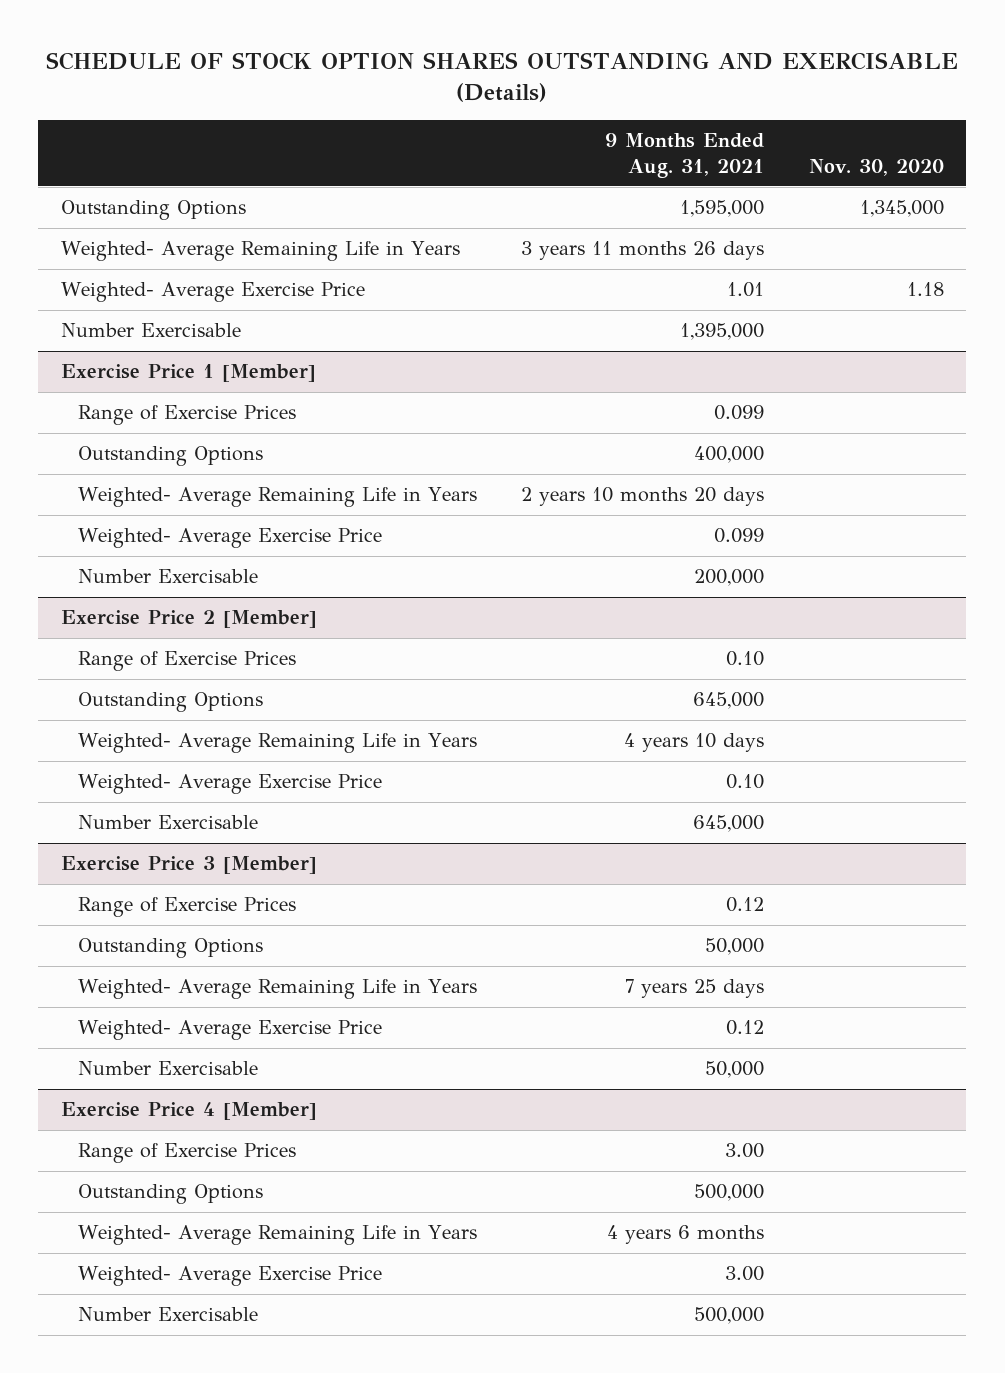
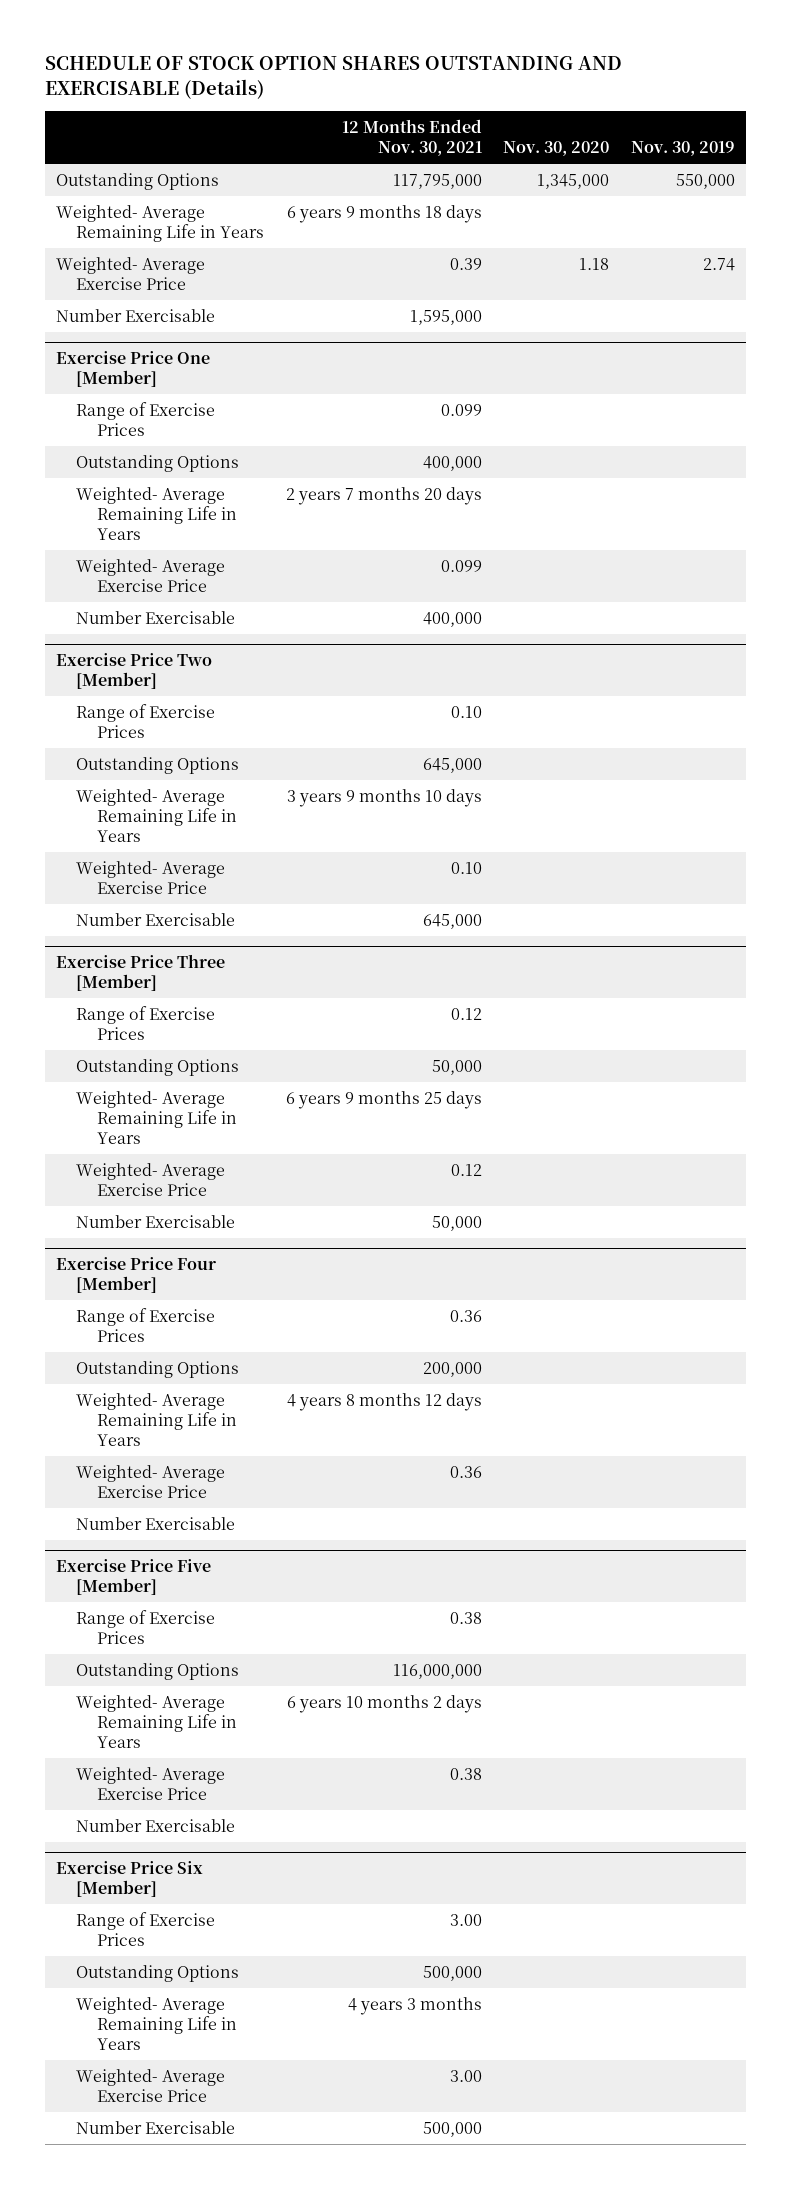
[605,133,765,178] 9 Months Ended Aug. 31, 2021 -> none
none -> [341,119,482,157] 12 Months Ended Nov. 30, 2021
none -> [630,141,735,157] Nov. 30, 2019
[60,364,316,383] Exercise Price 1 [Member] -> [55,350,210,388] Exercise Price One [Member]
[60,610,317,629] Exercise Price 2 [Member] -> [55,652,212,690] Exercise Price Two [Member]
[60,856,317,875] Exercise Price 3 [Member] -> [55,953,225,992] Exercise Price Three [Member]
[60,1102,317,1121] Exercise Price 4 [Member] -> [55,1256,216,1294] Exercise Price Four [Member]
none -> [55,1558,211,1596] Exercise Price Five [Member]
none -> [76,1609,216,1644] Range of Exercise Prices
none -> [76,1662,240,1680] Outstanding Options
none -> [76,1694,237,1749] Weighted- Average Remaining Life in Years
none -> [76,1766,226,1800] Weighted- Average Exercise Price
none -> [76,1818,236,1832] Number Exercisable
none -> [55,1860,203,1898] Exercise Price Six [Member]
none -> [76,1911,216,1946] Range of Exercise Prices
none -> [76,1964,240,1982] Outstanding Options
none -> [76,1996,237,2051] Weighted- Average Remaining Life in Years
none -> [76,2068,226,2102] Weighted- Average Exercise Price
none -> [76,2120,236,2134] Number Exercisable

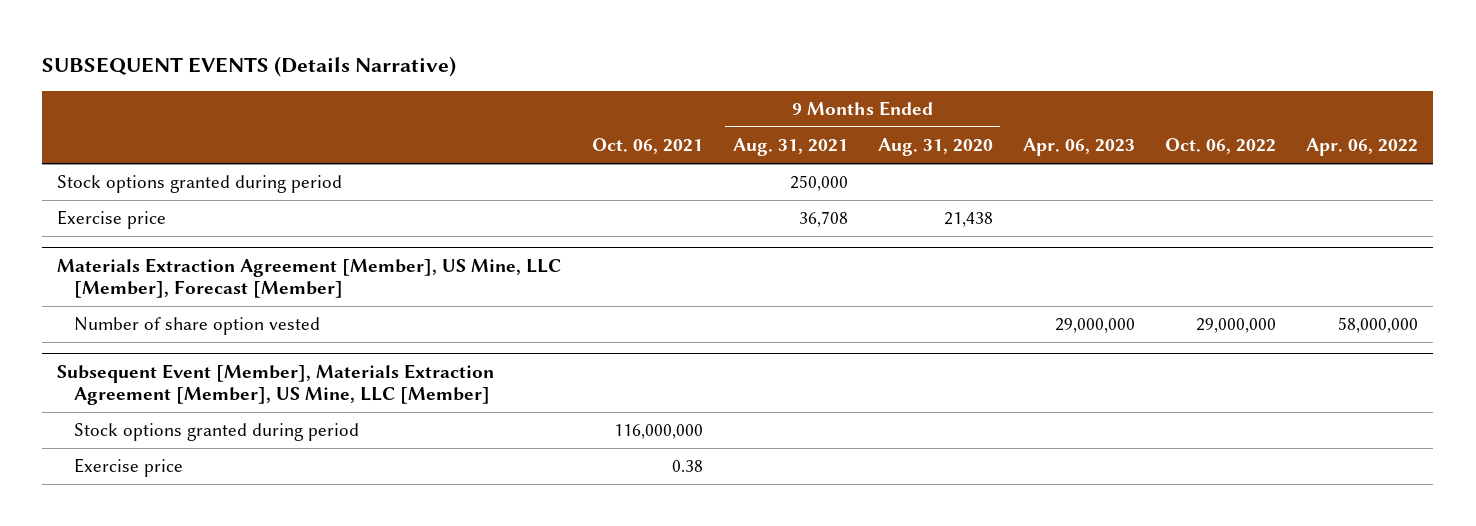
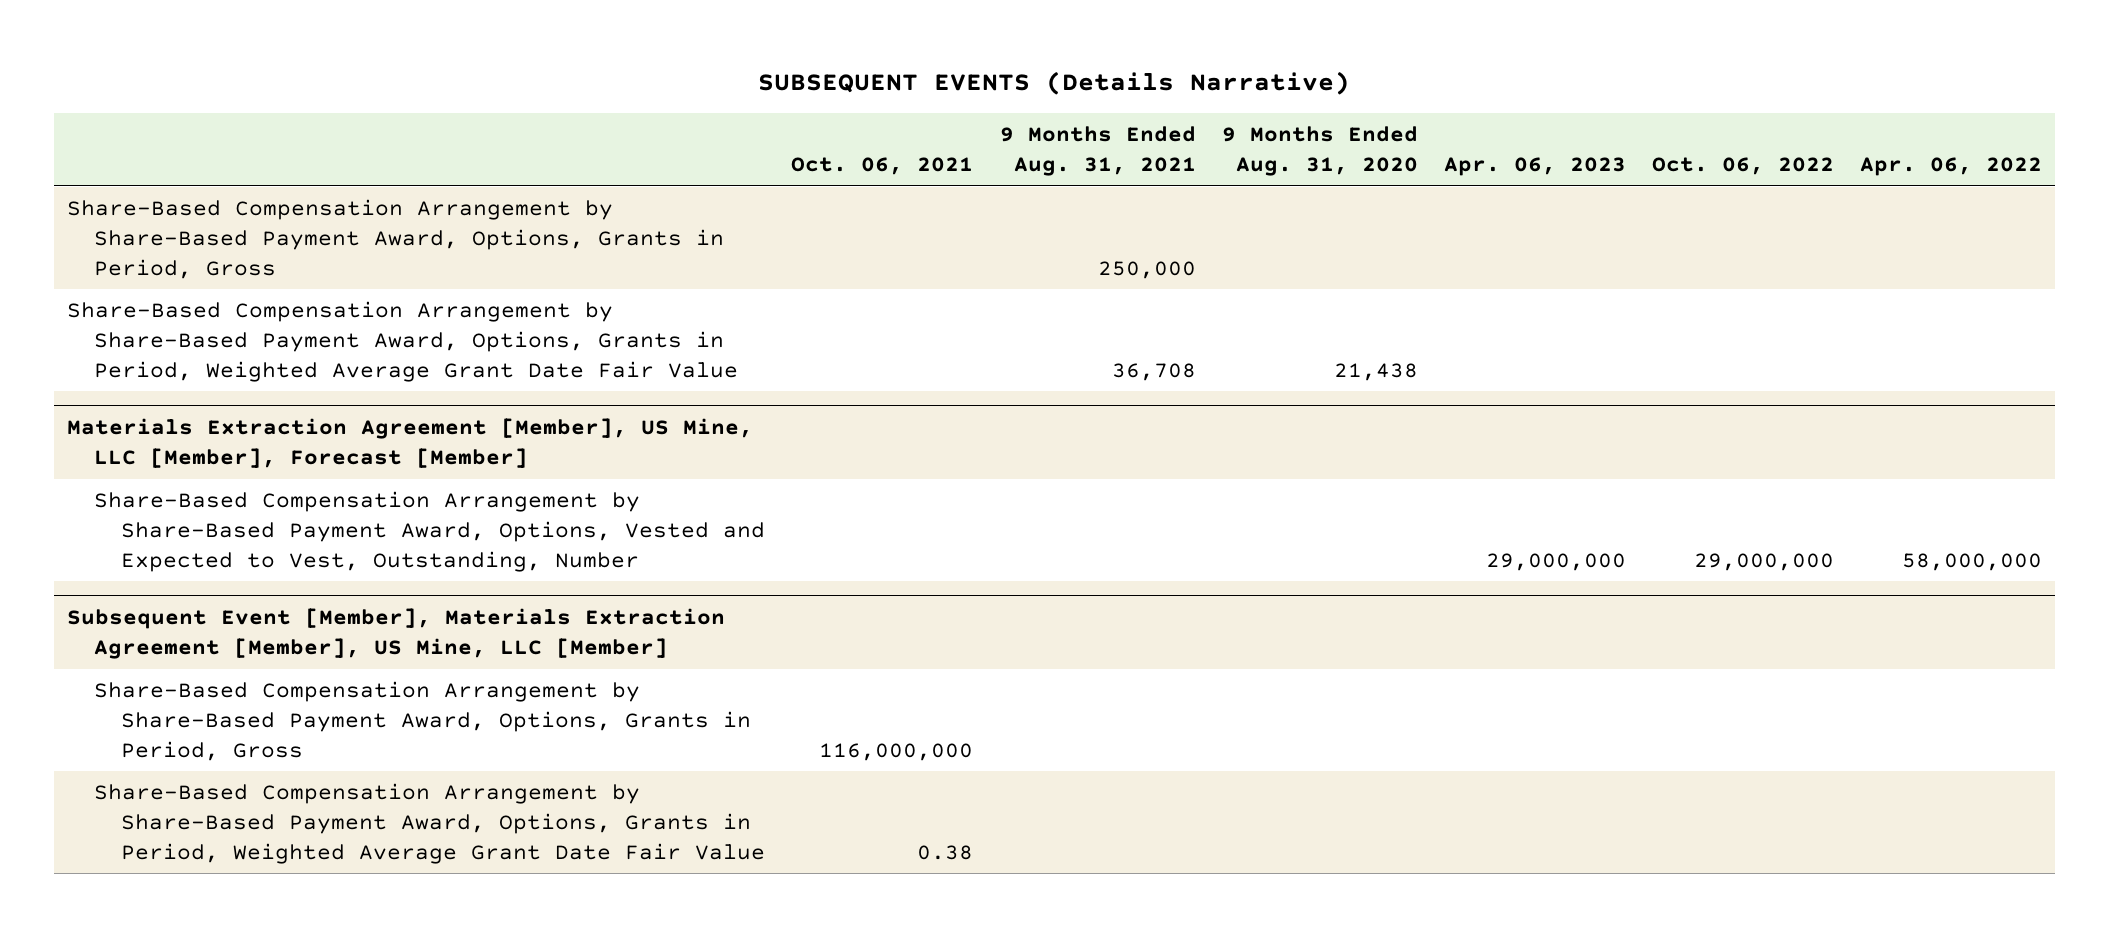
[57,175,343,194] Stock options granted during period -> [66,199,724,279] Share-Based Compensation Arrangement by Share-Based Payment Award, Options, Grants in Period, Gross
[57,210,167,230] Exercise price -> [66,301,738,382] Share-Based Compensation Arrangement by Share-Based Payment Award, Options, Grants in Period, Weighted Average Grant Date Fair Value
[74,317,321,336] Number of share option vested -> [93,491,766,572] Share-Based Compensation Arrangement by Share-Based Payment Award, Options, Vested and Expected to Vest, Outstanding, Number
[74,423,360,442] Stock options granted during period -> [93,681,752,761] Share-Based Compensation Arrangement by Share-Based Payment Award, Options, Grants in Period, Gross
[74,458,184,478] Exercise price -> [93,783,766,864] Share-Based Compensation Arrangement by Share-Based Payment Award, Options, Grants in Period, Weighted Average Grant Date Fair Value

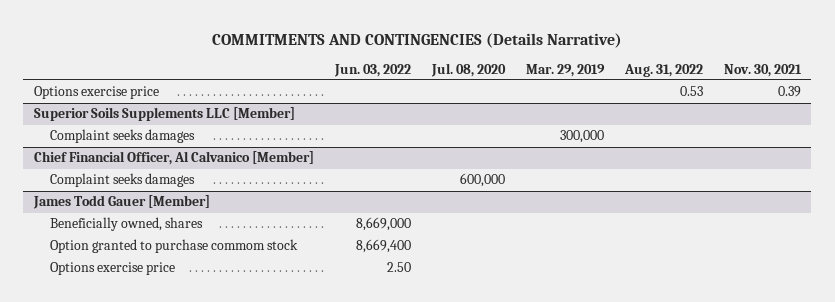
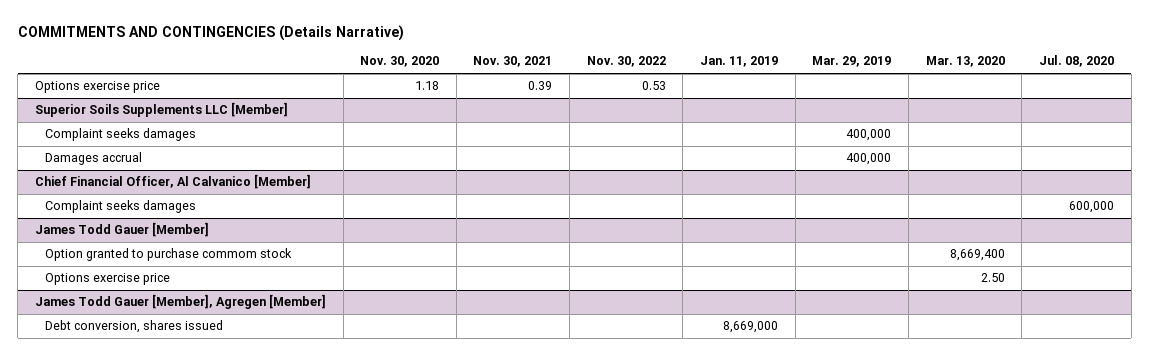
[333,63,411,77] Jun. 03, 2022 -> none
[623,63,703,77] Aug. 31, 2022 -> none
none -> [360,56,440,68] Nov. 30, 2020
none -> [586,56,666,68] Nov. 30, 2022
none -> [700,56,779,68] Jan. 11, 2019
none -> [925,56,1005,68] Mar. 13, 2020
[559,130,604,144] 300,000 -> [846,129,892,142] 400,000
none -> [45,152,143,166] Damages accrual
[50,217,204,232] Beneficially owned, shares -> none
none -> [34,294,326,310] James Todd Gauer [Member], Agregen [Member]
none -> [45,320,224,334] Debt conversion, shares issued

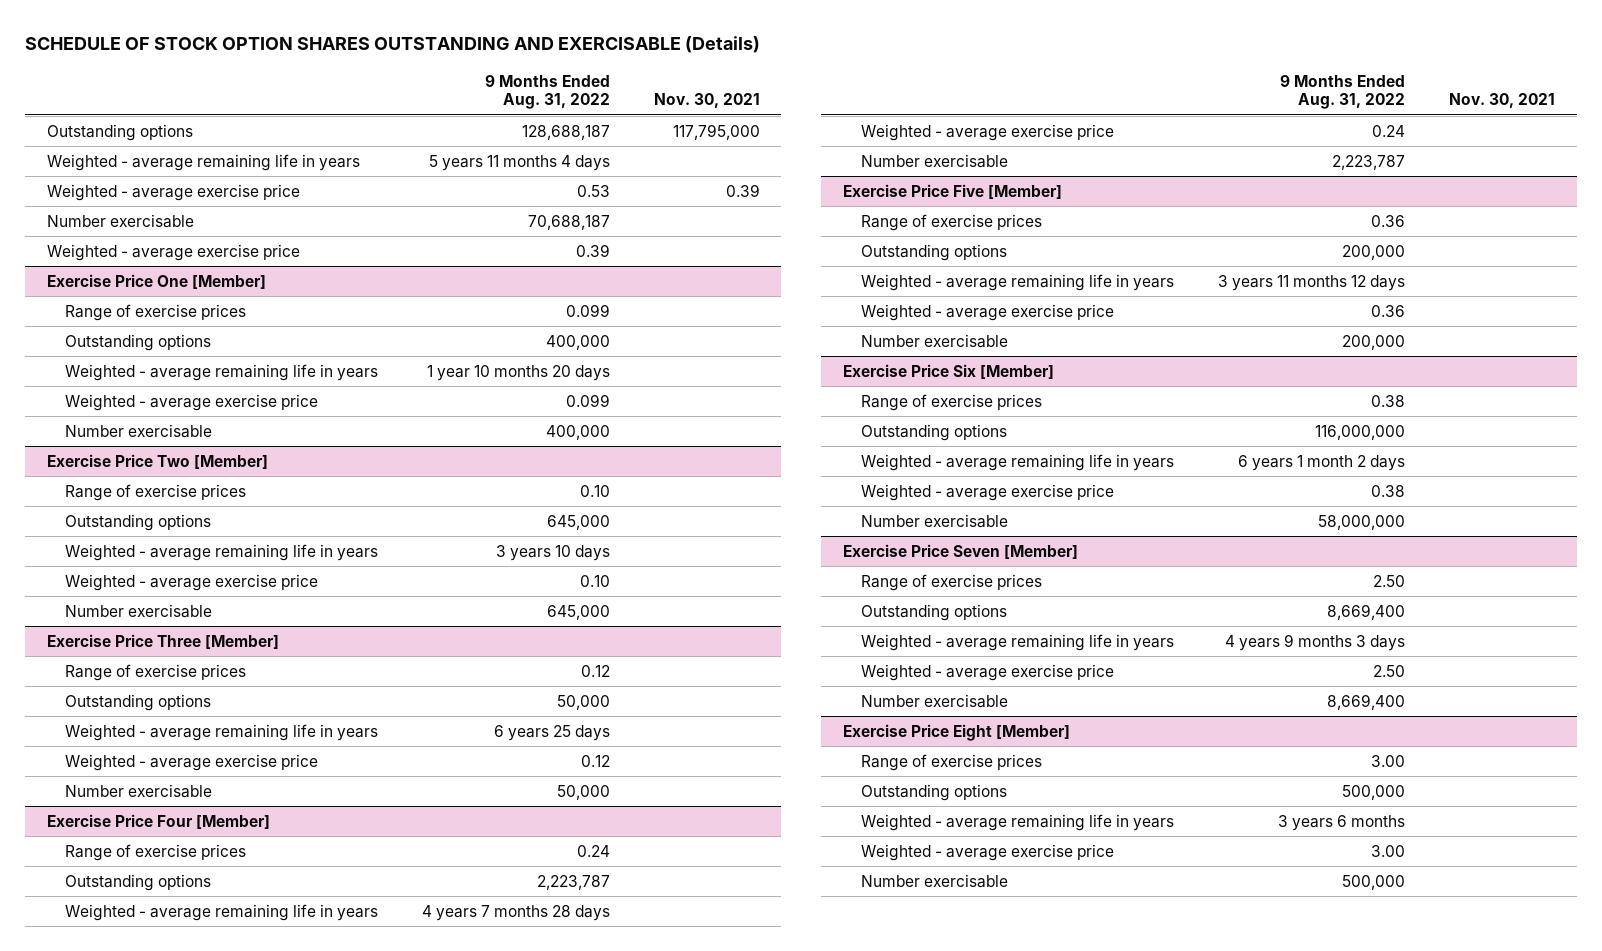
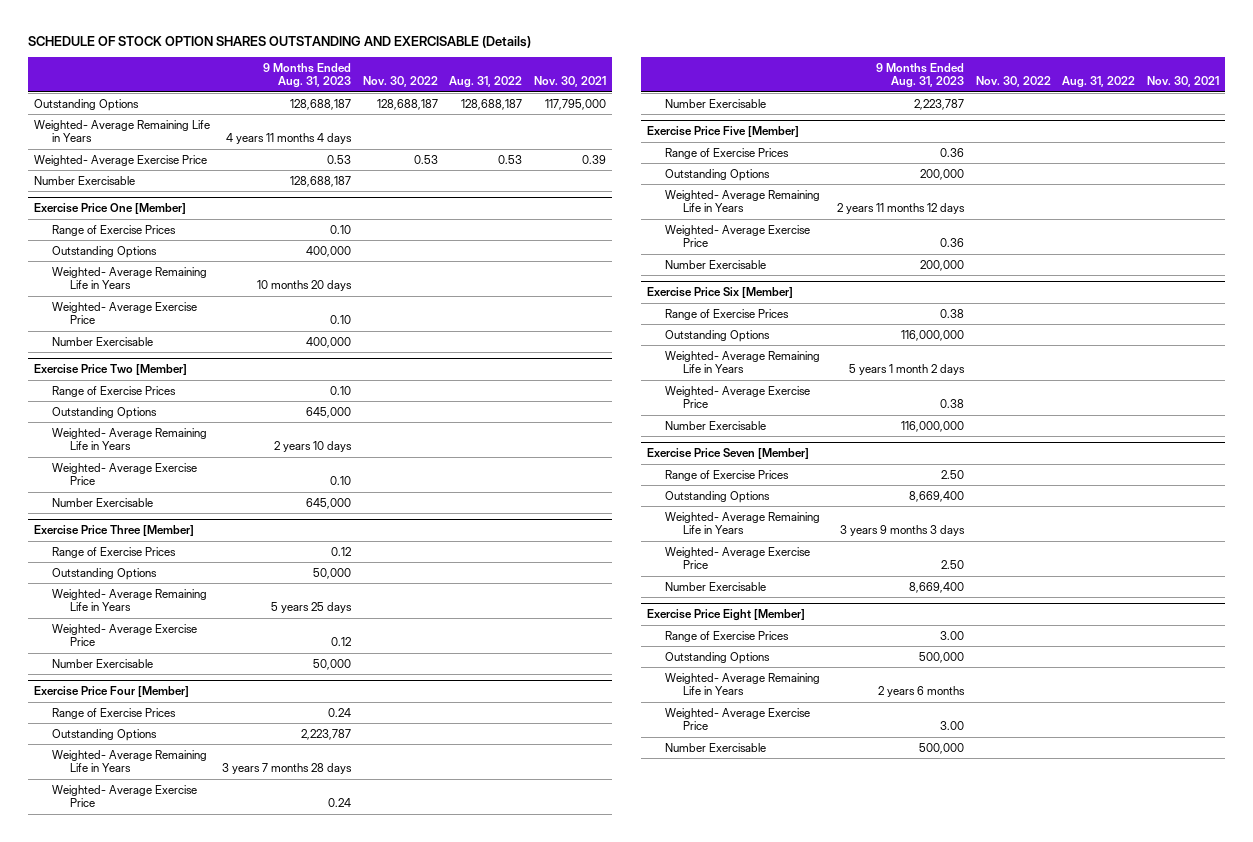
[484,74,610,110] 9 Months Ended Aug. 31, 2022 -> none
none -> [262,62,351,89] 9 Months Ended Aug. 31, 2023
none -> [362,76,438,88] Nov. 30, 2022
none -> [449,76,523,89] Aug. 31, 2022
[47,243,301,261] Weighted - average exercise price -> none
[47,123,194,141] Outstanding options -> [33,98,139,111] Outstanding Options
[47,153,361,171] Weighted - average remaining life in years -> [33,119,210,143] Weighted- Average Remaining Life in Years
[47,183,301,201] Weighted - average exercise price -> [33,154,207,166] Weighted- Average Exercise Price
[47,213,195,228] Number exercisable -> [33,175,135,185] Number Exercisable
[65,303,247,321] Range of exercise prices -> [51,224,176,236] Range of Exercise Prices
[65,333,212,351] Outstanding options -> [51,245,157,258] Outstanding Options
[65,363,379,381] Weighted - average remaining life in years -> [51,266,207,290] Weighted- Average Remaining Life in Years
[65,393,319,411] Weighted - average exercise price -> [51,301,197,325] Weighted- Average Exercise Price
[65,423,213,438] Number exercisable -> [51,336,153,346] Number Exercisable
[65,483,247,501] Range of exercise prices -> [51,385,176,397] Range of Exercise Prices
[65,513,212,531] Outstanding options -> [51,406,157,419] Outstanding Options
[65,543,379,561] Weighted - average remaining life in years -> [51,427,207,451] Weighted- Average Remaining Life in Years
[65,573,319,591] Weighted - average exercise price -> [51,462,197,486] Weighted- Average Exercise Price
[65,603,213,618] Number exercisable -> [51,497,153,507] Number Exercisable
[65,663,247,681] Range of exercise prices -> [51,546,176,558] Range of Exercise Prices
[65,693,212,711] Outstanding options -> [51,567,157,580] Outstanding Options
[65,723,379,741] Weighted - average remaining life in years -> [51,588,207,612] Weighted- Average Remaining Life in Years
[65,753,319,771] Weighted - average exercise price -> [51,623,197,647] Weighted- Average Exercise Price
[65,783,213,798] Number exercisable -> [51,658,153,668] Number Exercisable
[65,843,247,861] Range of exercise prices -> [51,707,176,719] Range of Exercise Prices
[65,873,212,891] Outstanding options -> [51,728,157,741] Outstanding Options
[65,903,379,921] Weighted - average remaining life in years -> [51,749,207,773] Weighted- Average Remaining Life in Years
[860,123,1114,141] Weighted - average exercise price -> [51,784,197,808] Weighted- Average Exercise Price
[860,153,1008,168] Number exercisable -> [664,98,766,108] Number Exercisable
[860,213,1042,231] Range of exercise prices -> [664,147,789,159] Range of Exercise Prices
[860,243,1007,261] Outstanding options -> [664,168,770,181] Outstanding Options
[860,273,1174,291] Weighted - average remaining life in years -> [664,189,820,213] Weighted- Average Remaining Life in Years
[860,303,1114,321] Weighted - average exercise price -> [664,224,810,248] Weighted- Average Exercise Price
[860,333,1008,348] Number exercisable -> [664,259,766,269] Number Exercisable
[860,393,1042,411] Range of exercise prices -> [664,308,789,320] Range of Exercise Prices
[860,423,1007,441] Outstanding options -> [664,329,770,342] Outstanding Options
[860,453,1174,471] Weighted - average remaining life in years -> [664,350,820,374] Weighted- Average Remaining Life in Years
[860,483,1114,501] Weighted - average exercise price -> [664,385,810,409] Weighted- Average Exercise Price
[860,513,1008,528] Number exercisable -> [664,420,766,430] Number Exercisable
[860,573,1042,591] Range of exercise prices -> [664,469,789,481] Range of Exercise Prices
[860,603,1007,621] Outstanding options -> [664,490,770,503] Outstanding Options
[860,633,1174,651] Weighted - average remaining life in years -> [664,511,820,535] Weighted- Average Remaining Life in Years
[860,663,1114,681] Weighted - average exercise price -> [664,546,810,570] Weighted- Average Exercise Price
[860,693,1008,708] Number exercisable -> [664,581,766,591] Number Exercisable
[860,753,1042,771] Range of exercise prices -> [664,630,789,642] Range of Exercise Prices
[860,783,1007,801] Outstanding options -> [664,651,770,664] Outstanding Options
[860,813,1174,831] Weighted - average remaining life in years -> [664,672,820,696] Weighted- Average Remaining Life in Years
[860,843,1114,861] Weighted - average exercise price -> [664,707,810,731] Weighted- Average Exercise Price
[860,873,1008,888] Number exercisable -> [664,742,766,752] Number Exercisable

